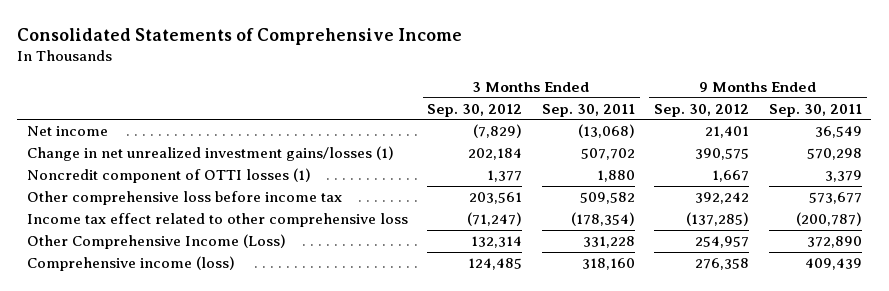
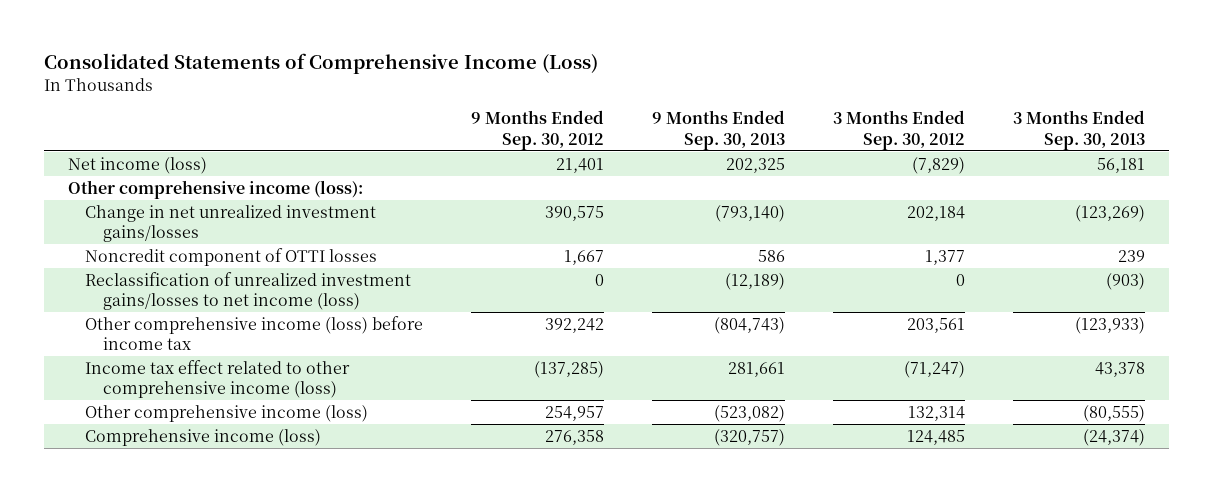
[17,27,463,45] Consolidated Statements of Comprehensive Income -> [43,52,598,74] Consolidated Statements of Comprehensive Income (Loss)
[541,103,635,117] Sep. 30, 2011 -> none
[768,103,862,117] Sep. 30, 2011 -> none
none -> [652,110,786,150] 9 Months Ended Sep. 30, 2013
none -> [1013,110,1146,150] 3 Months Ended Sep. 30, 2013
[27,126,109,137] Net income -> [67,156,207,174] Net income (loss)
none -> [67,179,363,199] Other comprehensive income (loss):
[27,146,395,162] Change in net unrealized investment gains/losses (1) -> [85,204,377,242] Change in net unrealized investment gains/losses
[27,168,312,184] Noncredit component of OTTI losses (1) -> [85,247,378,266] Noncredit component of OTTI losses
none -> [85,271,412,310] Reclassification of unrealized investment gains/losses to net income (loss)
[27,191,343,206] Other comprehensive loss before income tax -> [85,315,424,350] Other comprehensive income (loss) before income tax
[27,213,409,228] Income tax effect related to other comprehensive loss -> [85,359,351,398] Income tax effect related to other comprehensive income (loss)
[27,234,287,250] Other Comprehensive Income (Loss) -> [85,404,369,422] Other comprehensive income (loss)

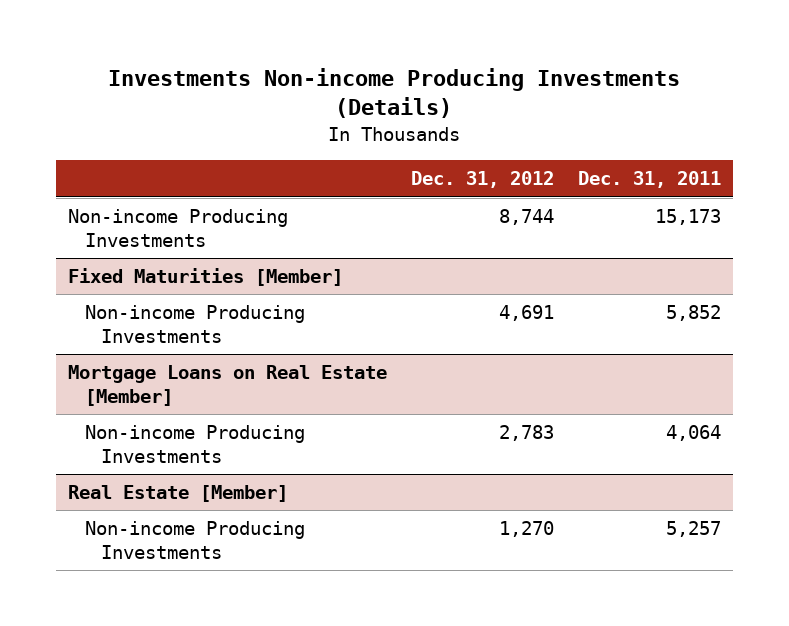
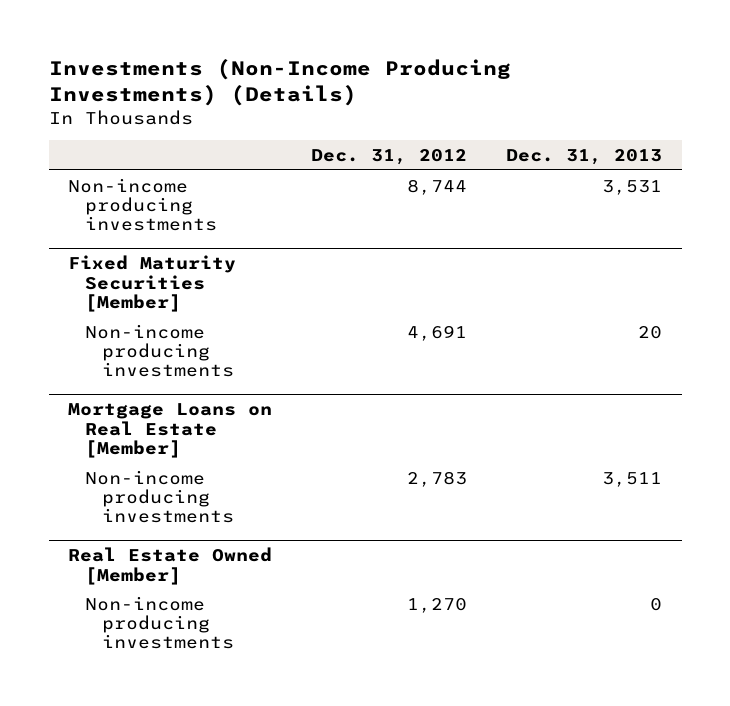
[108,67,681,119] Investments Non-income Producing Investments (Details) -> [48,58,511,106] Investments (Non-Income Producing Investments) (Details)
[577,171,721,189] Dec. 31, 2011 -> none
none -> [506,148,663,165] Dec. 31, 2013
[68,268,344,287] Fixed Maturities [Member] -> none
[68,209,289,247] Non-income Producing Investments -> [68,177,217,232] Non-income producing investments
none -> [68,255,237,313] Fixed Maturity Securities [Member]
[84,305,305,343] Non-income Producing Investments -> [84,323,234,378] Non-income producing investments
[84,425,305,463] Non-income Producing Investments -> [84,469,234,524] Non-income producing investments
[68,485,289,503] Real Estate [Member] -> [68,547,273,585] Real Estate Owned [Member]
[84,521,305,559] Non-income Producing Investments -> [84,595,234,650] Non-income producing investments

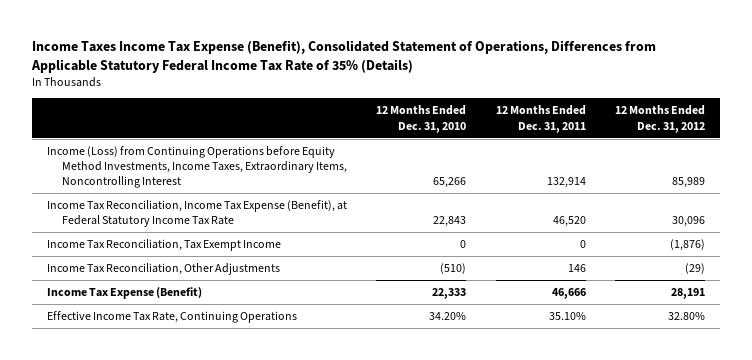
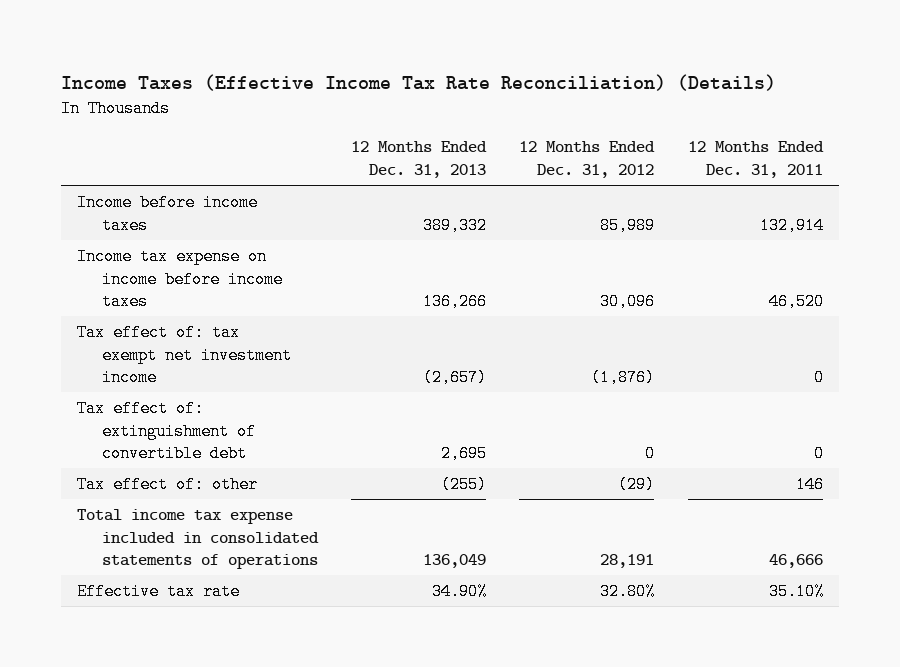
[31,39,657,73] Income Taxes Income Tax Expense (Benefit), Consolidated Statement of Operations, Differences from Applicable Statutory Federal Income Tax Rate of 35% (Details) -> [60,73,776,91] Income Taxes (Effective Income Tax Rate Reconciliation) (Details)
[376,105,467,133] 12 Months Ended Dec. 31, 2010 -> none
none -> [351,141,488,179] 12 Months Ended Dec. 31, 2013
[46,145,347,189] Income (Loss) from Continuing Operations before Equity Method Investments, Income Taxes, Extraordinary Items, Noncontrolling Interest -> [77,194,259,234] Income before income taxes
[46,199,347,228] Income Tax Reconciliation, Income Tax Expense (Benefit), at Federal Statutory Income Tax Rate -> [77,248,284,311] Income tax expense on income before income taxes
[46,238,281,251] Income Tax Reconciliation, Tax Exempt Income -> [77,324,293,387] Tax effect of: tax exempt net investment income
none -> [77,400,257,463] Tax effect of: extinguishment of convertible debt
[46,262,280,275] Income Tax Reconciliation, Other Adjustments -> [77,476,259,494] Tax effect of: other
[46,286,202,299] Income Tax Expense (Benefit) -> [77,509,320,570] Total income tax expense included in consolidated statements of operations
[46,310,297,323] Effective Income Tax Rate, Continuing Operations -> [77,583,241,601] Effective tax rate

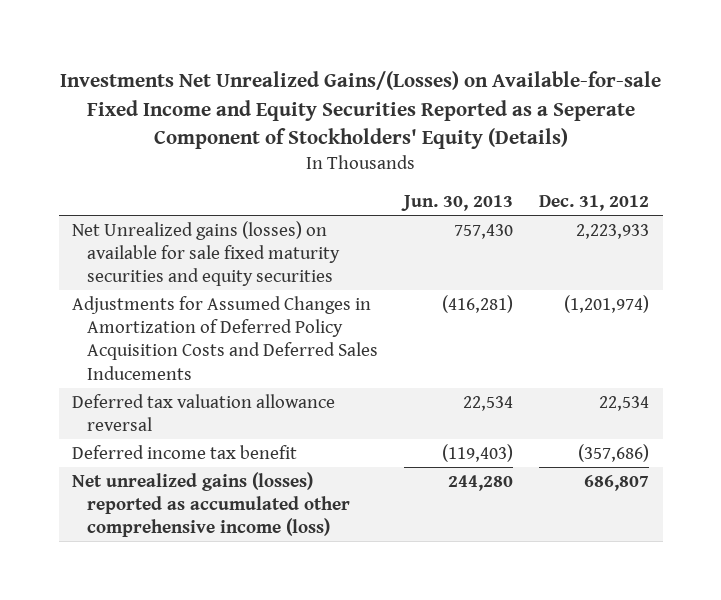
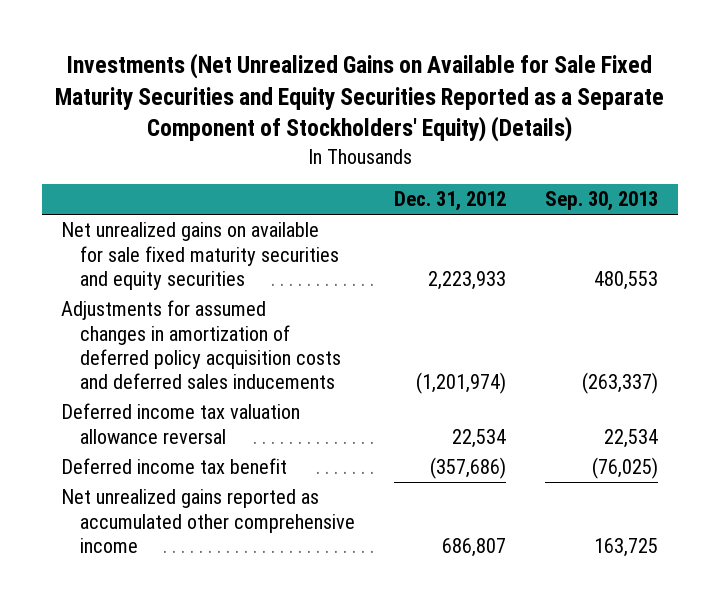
[59,71,661,150] Investments Net Unrealized Gains/(Losses) on Available-for-sale Fixed Income and Equity Securities Reported as a Seperate Component of Stockholders' Equity (Details) -> [54,53,664,143] Investments (Net Unrealized Gains on Available for Sale Fixed Maturity Securities and Equity Securities Reported as a Separate Component of Stockholders' Equity) (Details)
[400,194,513,211] Jun. 30, 2013 -> none
none -> [545,191,659,212] Sep. 30, 2013
[71,220,340,287] Net Unrealized gains (losses) on available for sale fixed maturity securities and equity securities -> [61,222,339,290] Net unrealized gains on available for sale fixed maturity securities and equity securities
[71,295,378,380] Adjustments for Assumed Changes in Amortization of Deferred Policy Acquisition Costs and Deferred Sales Inducements -> [61,300,341,390] Adjustments for assumed changes in amortization of deferred policy acquisition costs and deferred sales inducements
[71,393,335,431] Deferred tax valuation allowance reversal -> [61,403,301,444] Deferred income tax valuation allowance reversal
[71,471,350,538] Net unrealized gains (losses) reported as accumulated other comprehensive income (loss) -> [61,489,355,553] Net unrealized gains reported as accumulated other comprehensive income

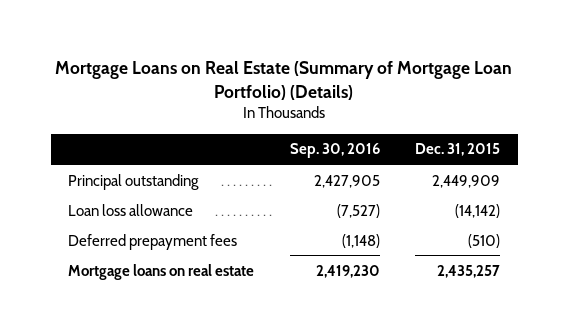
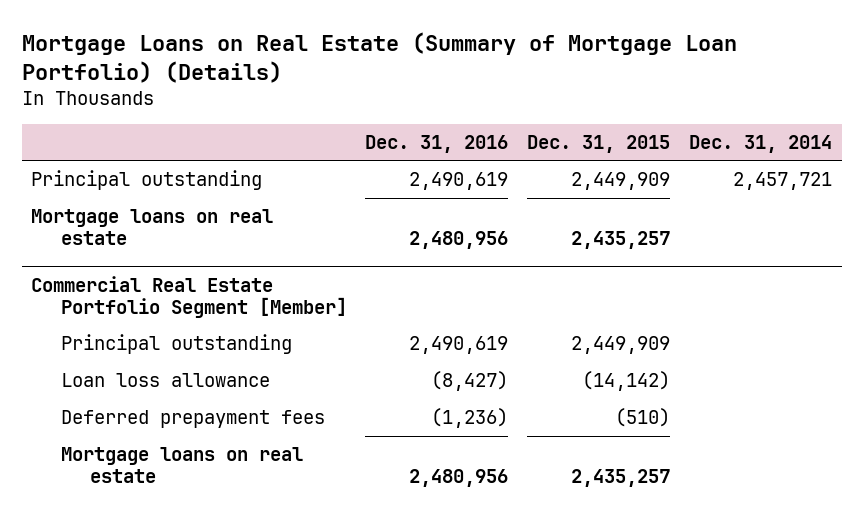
[289,143,380,159] Sep. 30, 2016 -> none
none -> [365,134,509,153] Dec. 31, 2016
none -> [689,134,833,153] Dec. 31, 2014
none -> [31,209,274,245] Mortgage loans on real estate
none -> [31,275,347,318] Commercial Real Estate Portfolio Segment [Member]
none -> [60,334,292,355] Principal outstanding

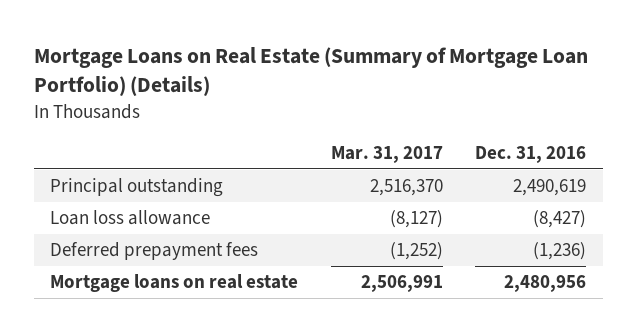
[527,134,671,153] Dec. 31, 2015 -> none
[689,134,833,153] Dec. 31, 2014 -> none
none -> [330,145,443,163] Mar. 31, 2017
[31,209,274,245] Mortgage loans on real estate -> none
[31,275,347,318] Commercial Real Estate Portfolio Segment [Member] -> none
[60,334,292,355] Principal outstanding -> none

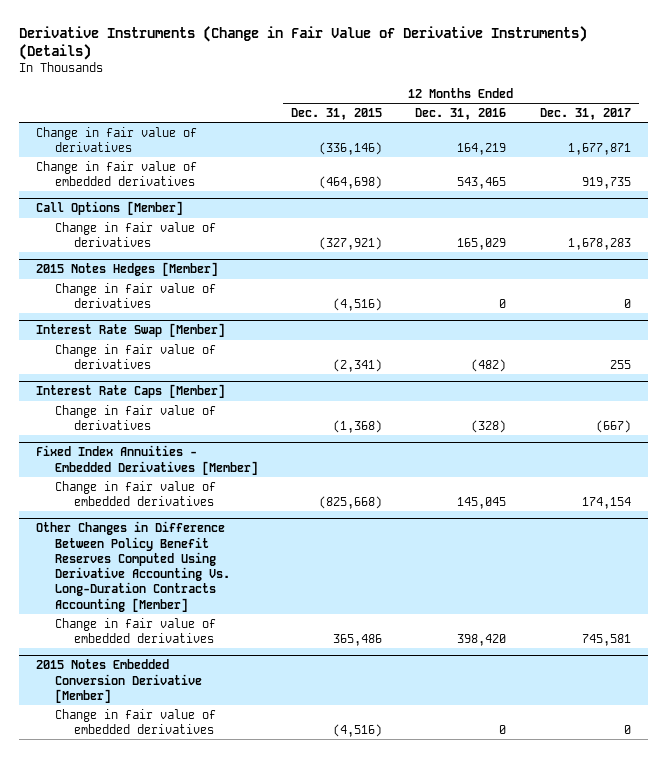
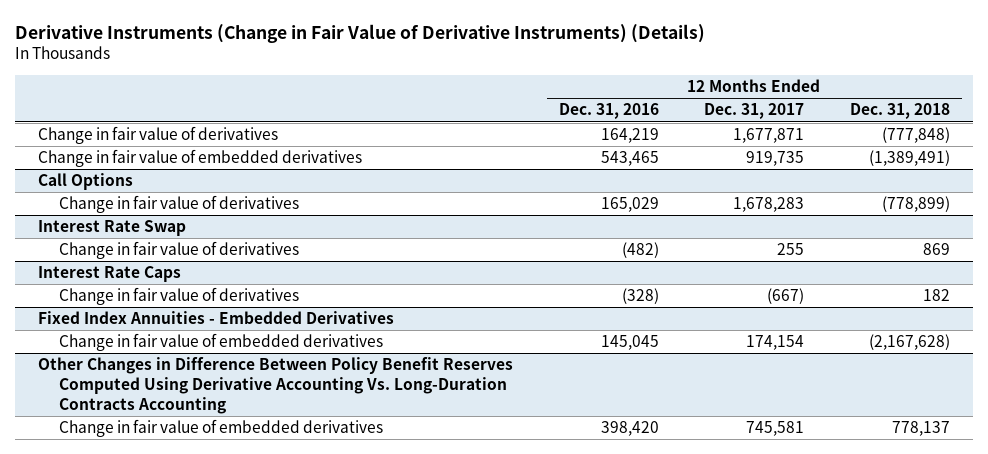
[291,107,383,120] Dec. 31, 2015 -> none
none -> [850,103,951,120] Dec. 31, 2018
[35,201,183,216] Call Options [Member] -> [37,173,133,191] Call Options
[35,262,218,277] 2015 Notes Hedges [Member] -> none
[54,282,216,308] Change in fair value of derivatives -> none
[35,323,225,338] Interest Rate Swap [Member] -> [37,220,186,237] Interest Rate Swap
[35,384,225,399] Interest Rate Caps [Member] -> [37,266,181,283] Interest Rate Caps
[35,445,258,475] Fixed Index Annuities - Embedded Derivatives [Member] -> [37,311,394,325] Fixed Index Annuities - Embedded Derivatives
[35,521,230,612] Other Changes in Difference Between Policy Benefit Reserves Computed Using Derivative Accounting Vs. Long-Duration Contracts Accounting [Member] -> [37,357,513,414] Other Changes in Difference Between Policy Benefit Reserves Computed Using Derivative Accounting Vs. Long-Duration Contracts Accounting
[35,659,202,703] 2015 Notes Embedded Conversion Derivative [Member] -> none
[54,708,216,734] Change in fair value of embedded derivatives -> none

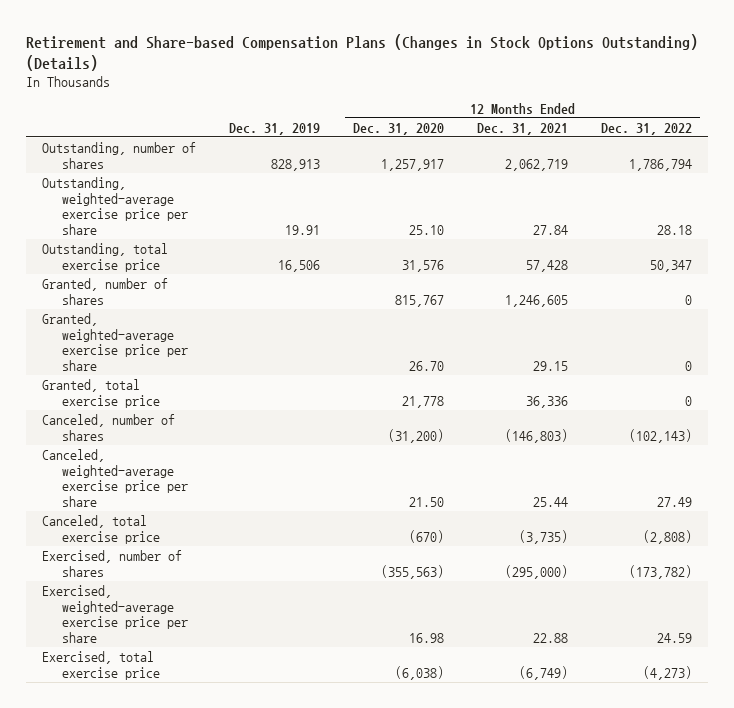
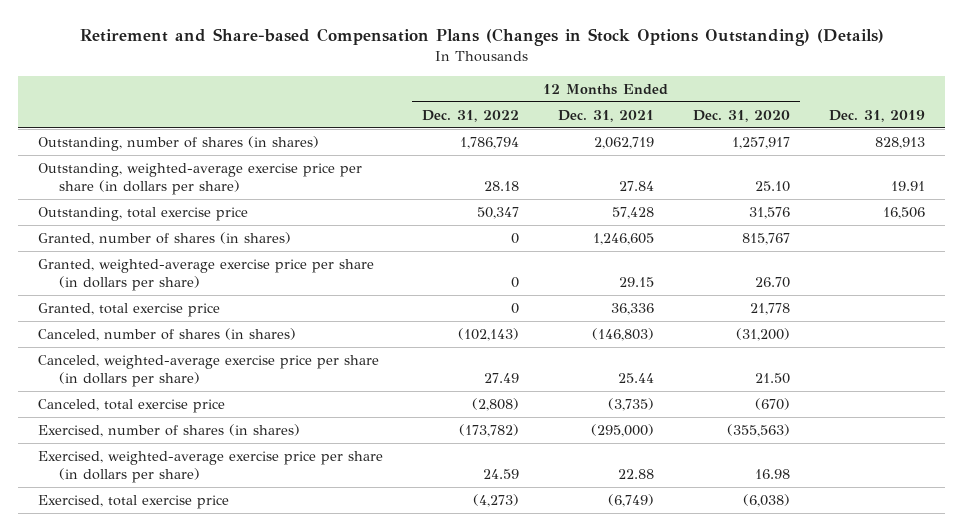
[42,141,197,169] Outstanding, number of shares -> [37,136,319,152] Outstanding, number of shares (in shares)
[42,176,189,236] Outstanding, weighted-average exercise price per share -> [37,163,362,195] Outstanding, weighted-average exercise price per share (in dollars per share)
[42,277,169,305] Granted, number of shares -> [37,232,291,246] Granted, number of shares (in shares)
[42,312,189,372] Granted, weighted-average exercise price per share -> [37,259,374,291] Granted, weighted-average exercise price per share (in dollars per share)
[42,413,176,441] Canceled, number of shares -> [37,328,296,342] Canceled, number of shares (in shares)
[42,448,189,508] Canceled, weighted-average exercise price per share -> [37,355,379,387] Canceled, weighted-average exercise price per share (in dollars per share)
[42,549,183,577] Exercised, number of shares -> [37,424,300,438] Exercised, number of shares (in shares)
[42,584,189,644] Exercised, weighted-average exercise price per share -> [37,451,383,483] Exercised, weighted-average exercise price per share (in dollars per share)

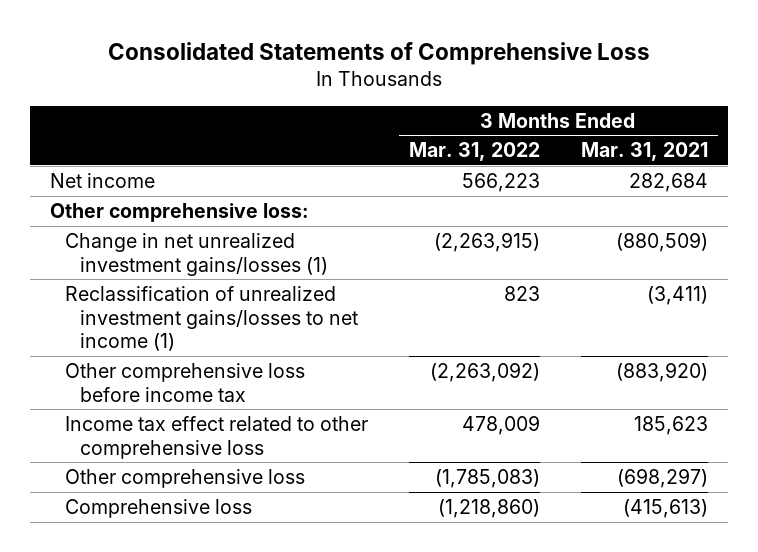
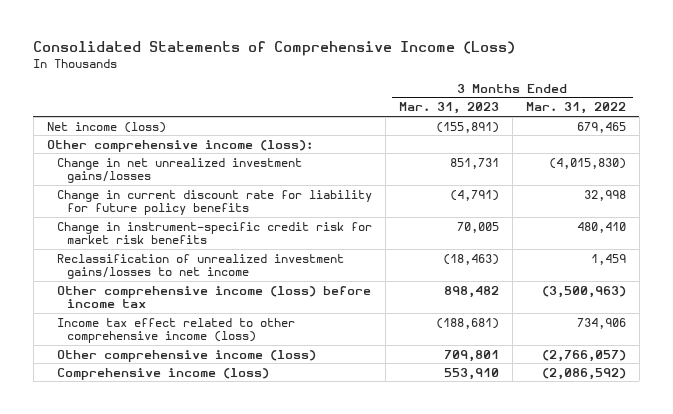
[108,42,651,66] Consolidated Statements of Comprehensive Loss -> [33,40,516,56] Consolidated Statements of Comprehensive Income (Loss)
[580,142,708,162] Mar. 31, 2021 -> none
none -> [398,102,499,115] Mar. 31, 2023
[50,172,156,188] Net income -> [46,121,166,133] Net income (loss)
[462,172,541,192] 566,223 -> [576,121,626,133] 679,465
[50,202,310,222] Other comprehensive loss: -> [46,139,313,152] Other comprehensive income (loss):
[65,232,329,276] Change in net unrealized investment gains/losses (1) -> [57,157,303,184] Change in net unrealized investment gains/losses
[434,231,541,252] (2,263,915) -> [548,157,626,169] (4,015,830)
none -> [57,189,373,216] Change in current discount rate for liability for future policy benefits
none -> [57,221,373,245] Change in instrument-specific credit risk for market risk benefits
[65,285,359,352] Reclassification of unrealized investment gains/losses to net income (1) -> [57,253,345,280] Reclassification of unrealized investment gains/losses to net income
[504,285,541,301] 823 -> [590,253,626,265] 1,459
[65,362,306,402] Other comprehensive loss before income tax -> [57,285,372,309] Other comprehensive income (loss) before income tax
[430,361,541,382] (2,263,092) -> [541,285,626,298] (3,500,963)
[65,415,369,459] Income tax effect related to other comprehensive loss -> [57,317,296,344] Income tax effect related to other comprehensive income (loss)
[462,414,541,435] 478,009 -> [576,317,626,329] 734,906
[65,468,306,488] Other comprehensive loss -> [57,349,317,362] Other comprehensive income (loss)
[435,468,541,488] (1,785,083) -> [541,349,626,362] (2,766,057)
[65,498,253,518] Comprehensive loss -> [57,367,270,380] Comprehensive income (loss)
[438,498,541,518] (1,218,860) -> [541,367,626,380] (2,086,592)

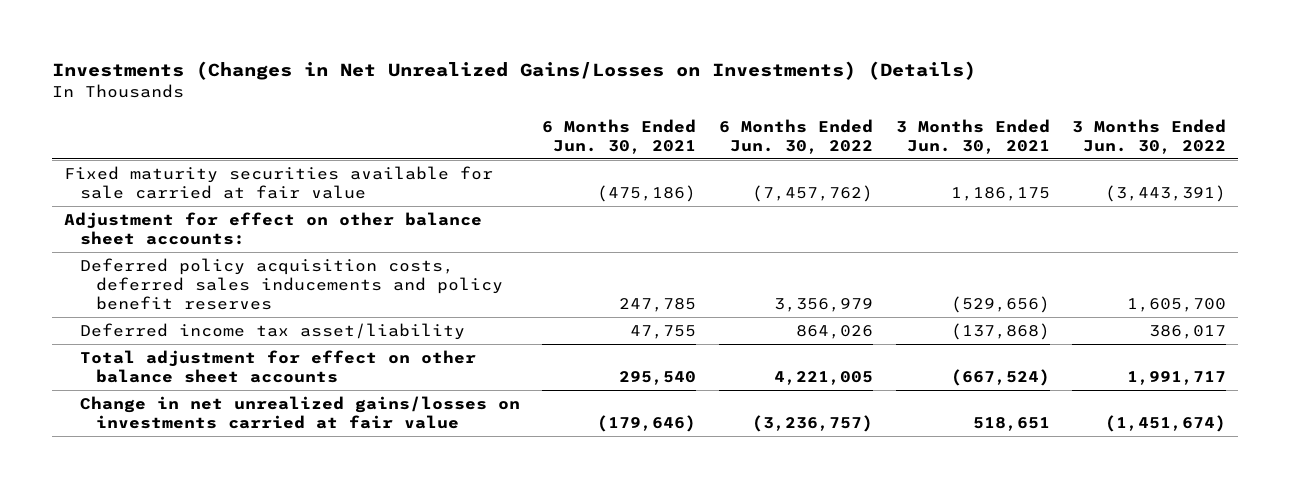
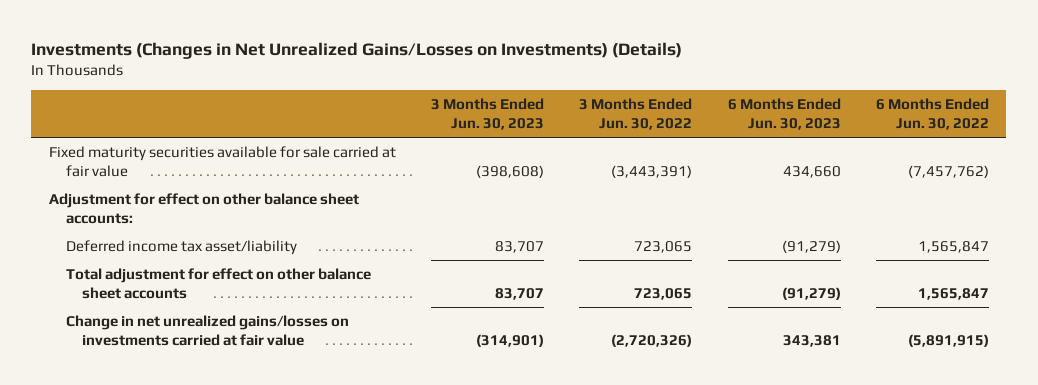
[542,118,697,154] 6 Months Ended Jun. 30, 2021 -> none
[895,118,1050,154] 3 Months Ended Jun. 30, 2021 -> none
none -> [431,98,545,131] 3 Months Ended Jun. 30, 2023
none -> [727,98,841,131] 6 Months Ended Jun. 30, 2023
[79,258,503,310] Deferred policy acquisition costs, deferred sales inducements and policy benefit reserves -> none
[796,325,874,340] 864,026 -> [917,240,989,253] 1,565,847
[1149,325,1227,340] 386,017 -> [634,240,693,253] 723,065
[774,370,874,385] 4,221,005 -> [917,287,989,300] 1,565,847
[1127,370,1227,385] 1,991,717 -> [634,287,693,300] 723,065
[752,414,874,432] (3,236,757) -> [907,333,989,347] (5,891,915)
[1105,414,1227,432] (1,451,674) -> [611,333,693,347] (2,720,326)

